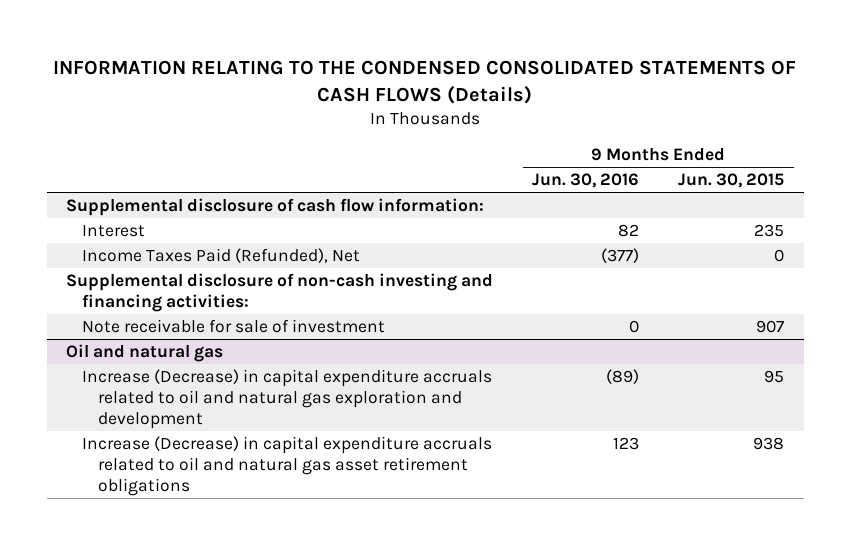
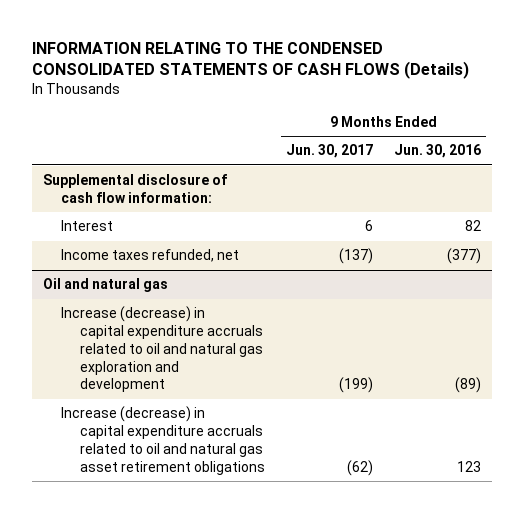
[678,173,785,189] Jun. 30, 2015 -> none
none -> [286,144,374,159] Jun. 30, 2017
[66,273,494,312] Supplemental disclosure of non-cash investing and financing activities: -> none
[82,319,386,334] Note receivable for sale of investment -> none
[82,248,361,264] Income Taxes Paid (Refunded), Net -> [61,249,240,263] Income taxes refunded, net
[82,369,493,429] Increase (Decrease) in capital expenditure accruals related to oil and natural gas exploration and development -> [61,306,264,393] Increase (decrease) in capital expenditure accruals related to oil and natural gas exploration and development
[82,436,493,496] Increase (Decrease) in capital expenditure accruals related to oil and natural gas asset retirement obligations -> [61,406,266,475] Increase (decrease) in capital expenditure accruals related to oil and natural gas asset retirement obligations

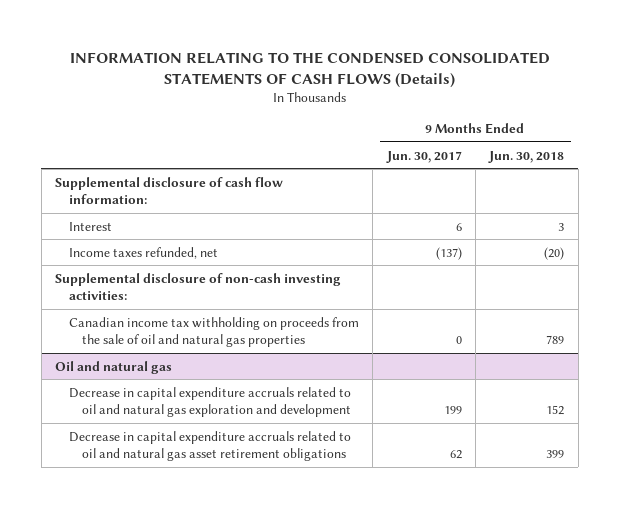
[394,144,482,159] Jun. 30, 2016 -> none
none -> [488,150,565,163] Jun. 30, 2018
none -> [55,272,342,301] Supplemental disclosure of non-cash investing activities:
none -> [68,316,359,348] Canadian income tax withholding on proceeds from the sale of oil and natural gas properties
[61,306,264,393] Increase (decrease) in capital expenditure accruals related to oil and natural gas exploration and development -> [68,386,351,418] Decrease in capital expenditure accruals related to oil and natural gas exploration and development
[339,377,374,394] (199) -> [443,406,462,415] 199
[61,406,266,475] Increase (decrease) in capital expenditure accruals related to oil and natural gas asset retirement obligations -> [68,430,351,462] Decrease in capital expenditure accruals related to oil and natural gas asset retirement obligations
[347,459,374,476] (62) -> [449,450,462,460] 62

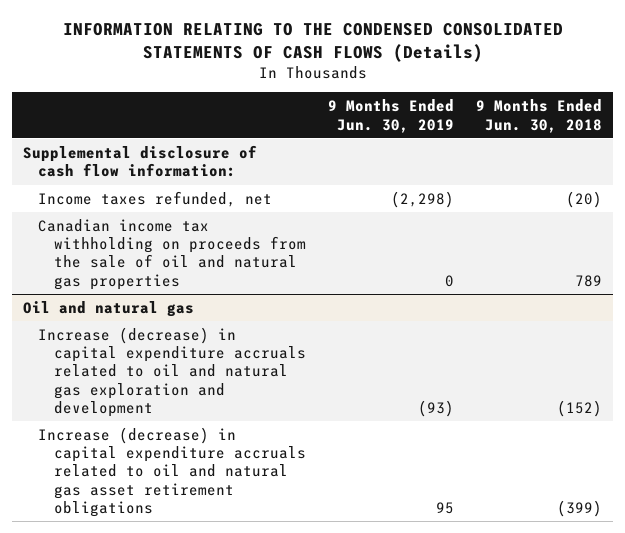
[385,150,462,163] Jun. 30, 2017 -> none
none -> [327,99,454,133] 9 Months Ended Jun. 30, 2019
[68,221,112,231] Interest -> none
[55,272,342,301] Supplemental disclosure of non-cash investing activities: -> none
[68,386,351,418] Decrease in capital expenditure accruals related to oil and natural gas exploration and development -> [38,326,306,417] Increase (decrease) in capital expenditure accruals related to oil and natural gas exploration and development
[546,405,565,416] 152 -> [557,399,603,417] (152)
[68,430,351,462] Decrease in capital expenditure accruals related to oil and natural gas asset retirement obligations -> [38,426,306,517] Increase (decrease) in capital expenditure accruals related to oil and natural gas asset retirement obligations
[546,450,565,459] 399 -> [557,499,603,517] (399)

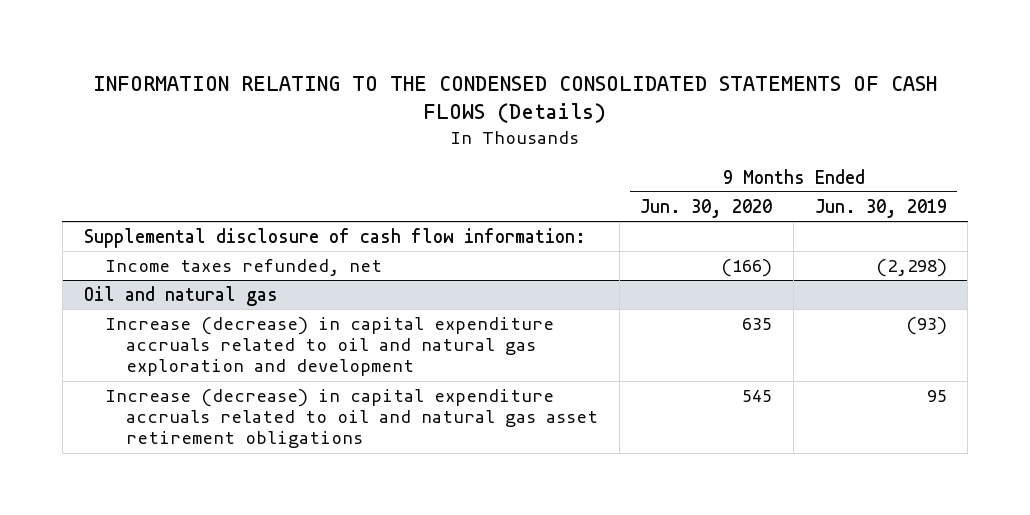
[476,99,603,133] 9 Months Ended Jun. 30, 2018 -> none
none -> [640,199,773,219] Jun. 30, 2020
[38,218,306,290] Canadian income tax withholding on proceeds from the sale of oil and natural gas properties -> none

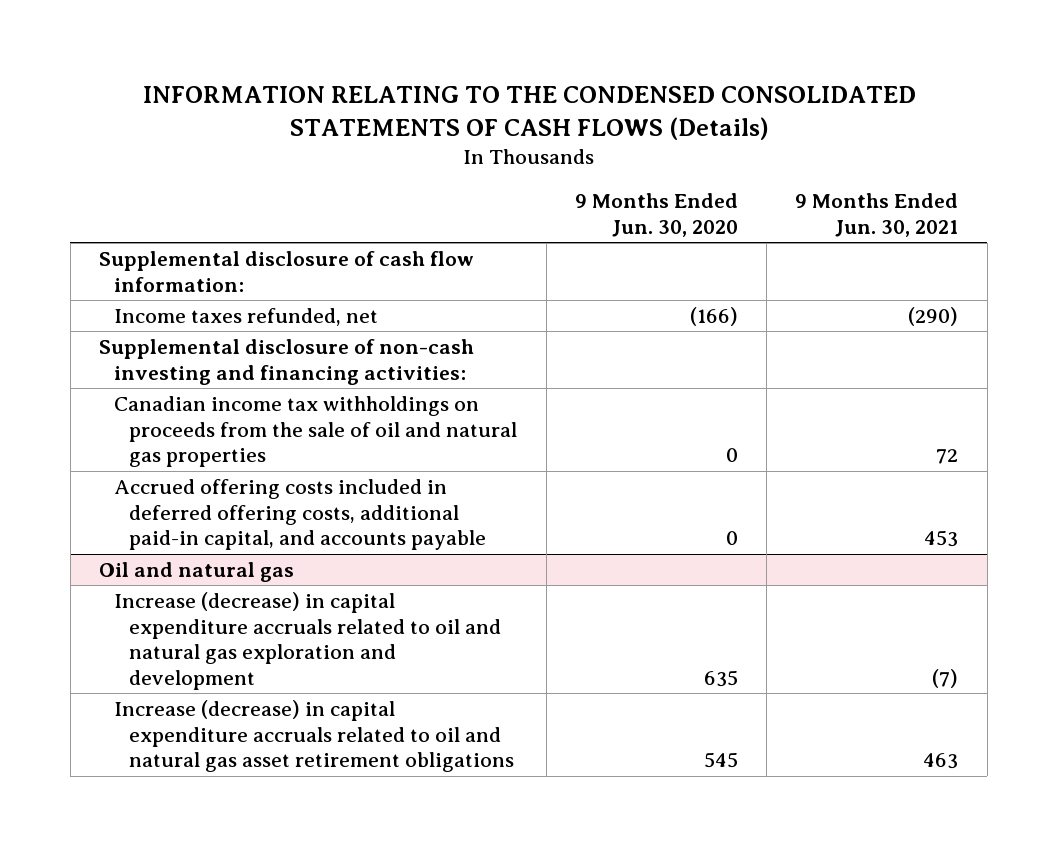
[814,199,947,219] Jun. 30, 2019 -> none
none -> [795,193,959,238] 9 Months Ended Jun. 30, 2021
none -> [99,338,475,385] Supplemental disclosure of non-cash investing and financing activities:
none -> [114,395,518,468] Canadian income tax withholdings on proceeds from the sale of oil and natural gas properties
none -> [114,478,487,551] Accrued offering costs included in deferred offering costs, additional paid-in capital, and accounts payable

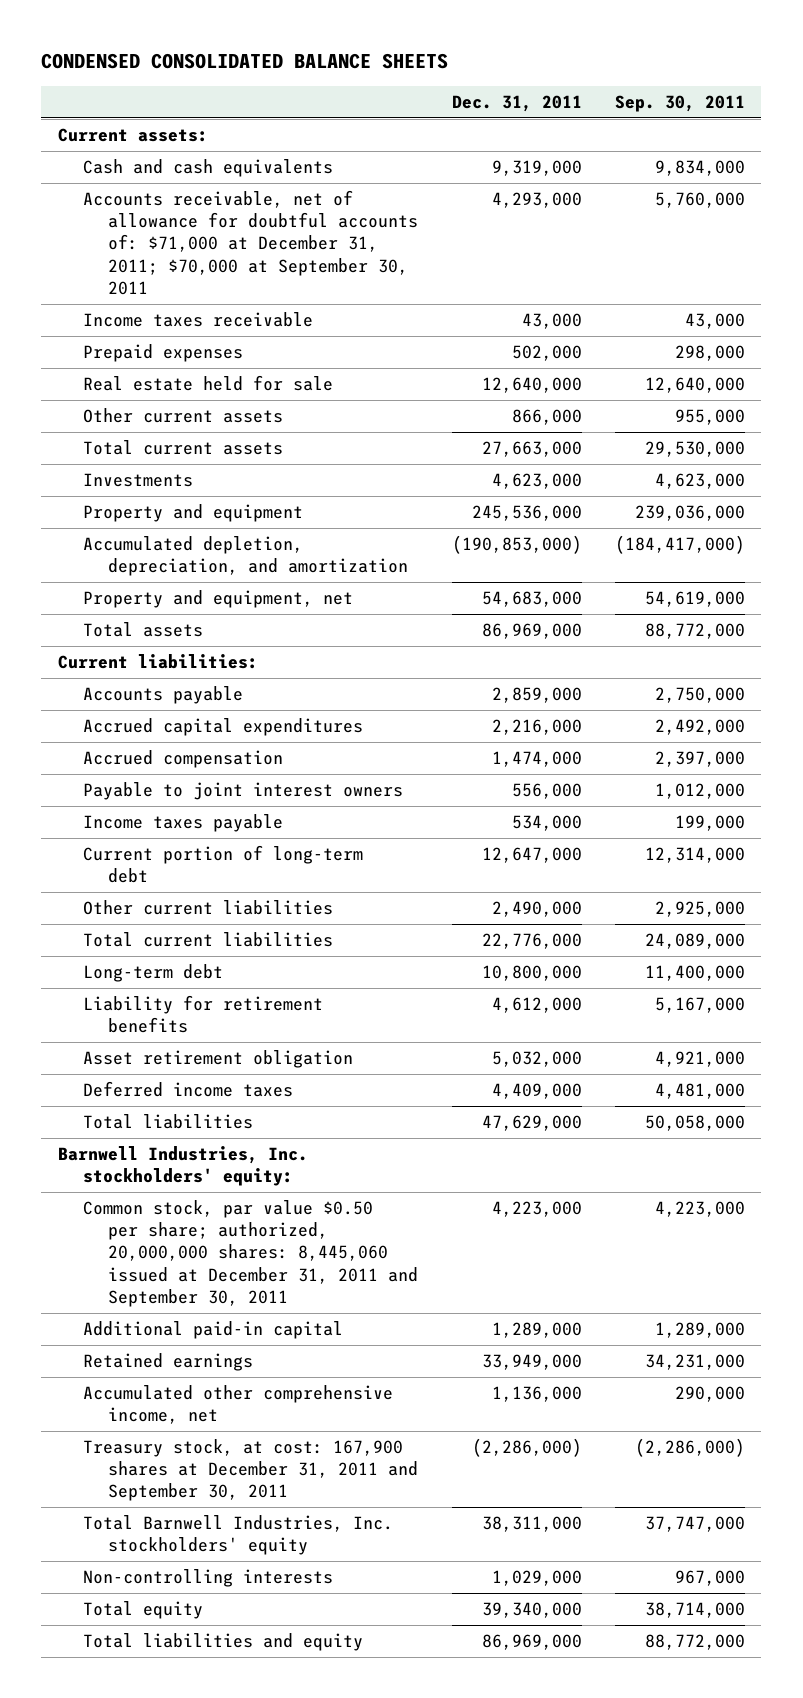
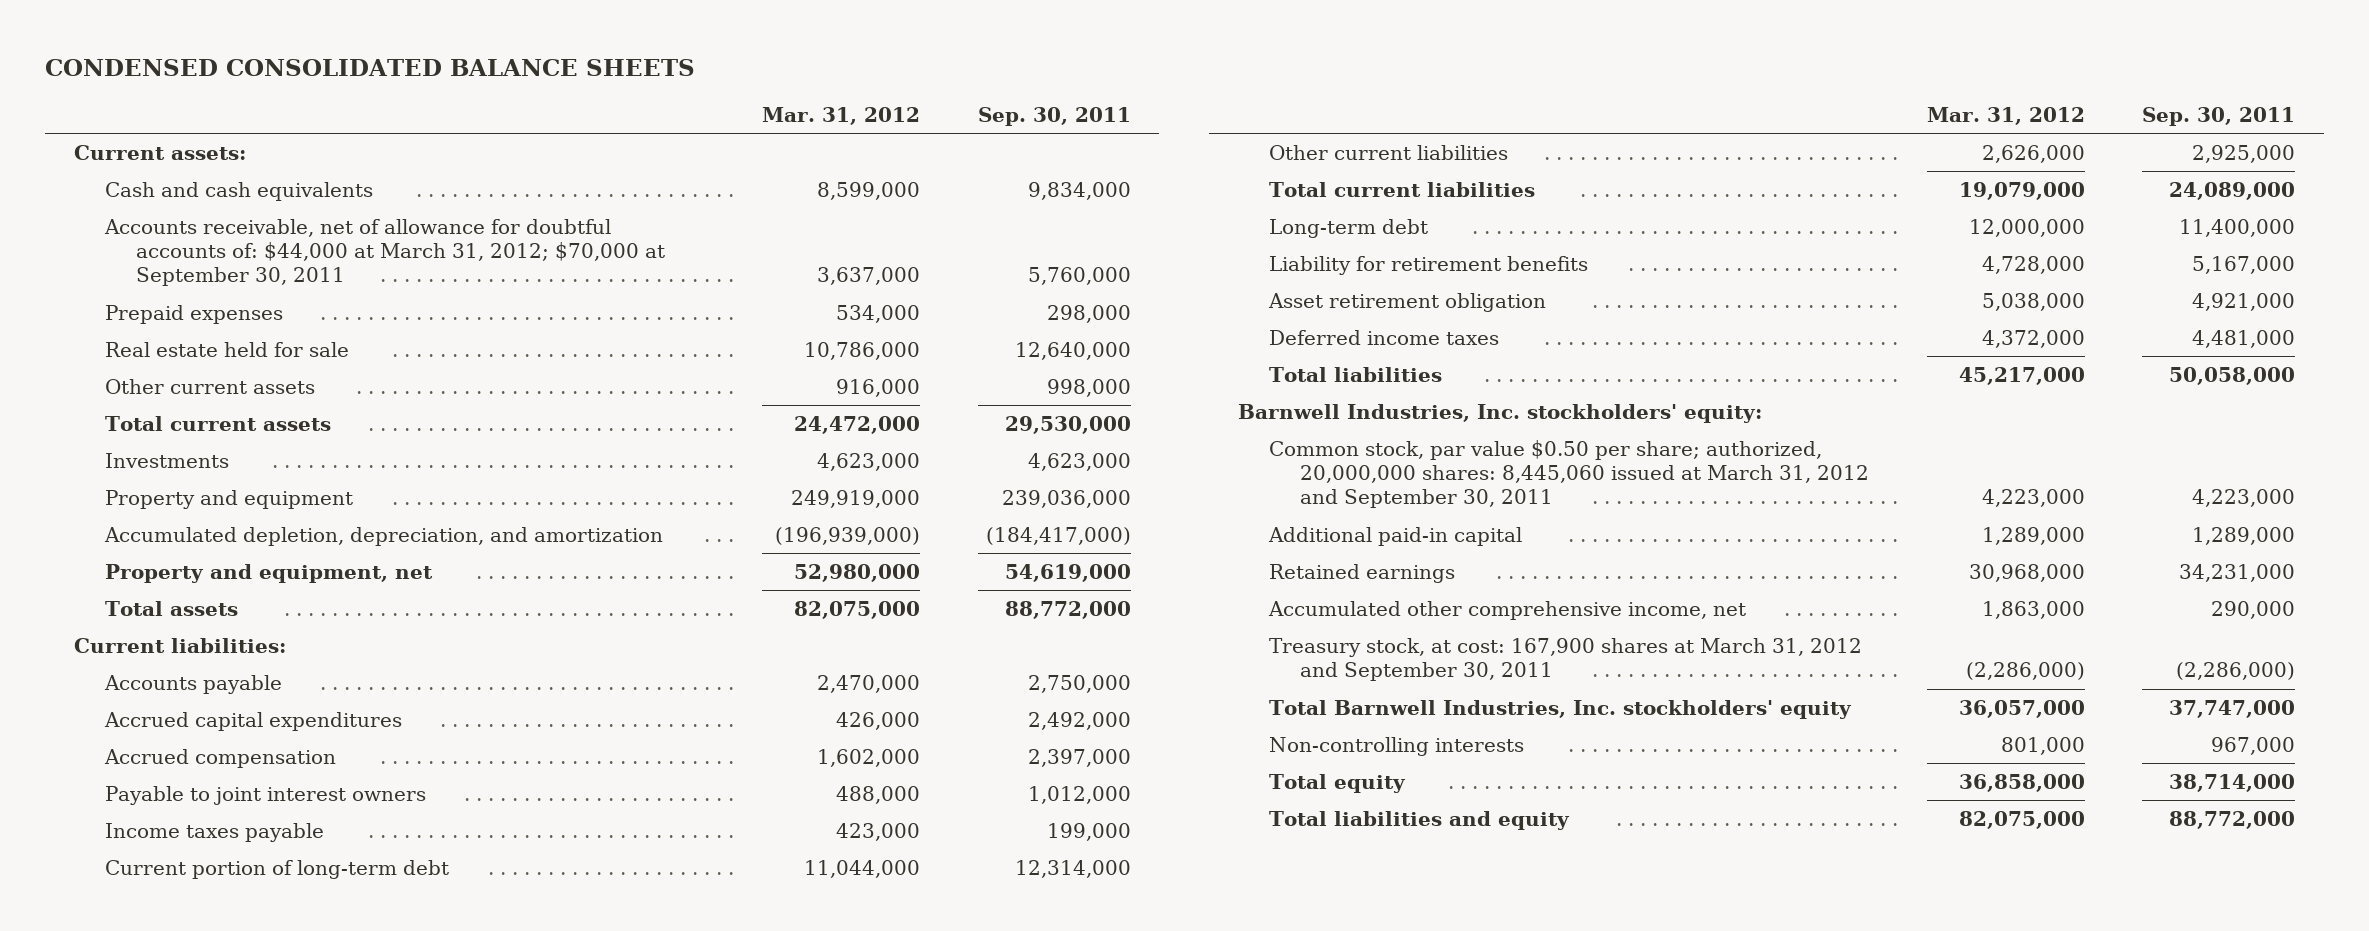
[451,94,582,112] Dec. 31, 2011 -> none
none -> [762,106,921,125] Mar. 31, 2012
[83,311,314,327] Income taxes receivable -> none
[83,189,419,295] Accounts receivable, net of allowance for doubtful accounts of: $71,000 at December 31, 2011; $70,000 at September 30, 2011 -> [103,218,666,287] Accounts receivable, net of allowance for doubtful accounts of: $44,000 at March 31, 2012; $70,000 at September 30, 2011
[674,408,745,425] 955,000 -> [1046,378,1131,397] 998,000
[83,1199,419,1307] Common stock, par value $0.50 per share; authorized, 20,000,000 shares: 8,445,060 issued at December 31, 2011 and September 30, 2011 -> [1269,439,1870,509] Common stock, par value $0.50 per share; authorized, 20,000,000 shares: 8,445,060 issued at March 31, 2012 and September 30, 2011
[83,1438,419,1502] Treasury stock, at cost: 167,900 shares at December 31, 2011 and September 30, 2011 -> [1269,637,1863,682] Treasury stock, at cost: 167,900 shares at March 31, 2012 and September 30, 2011

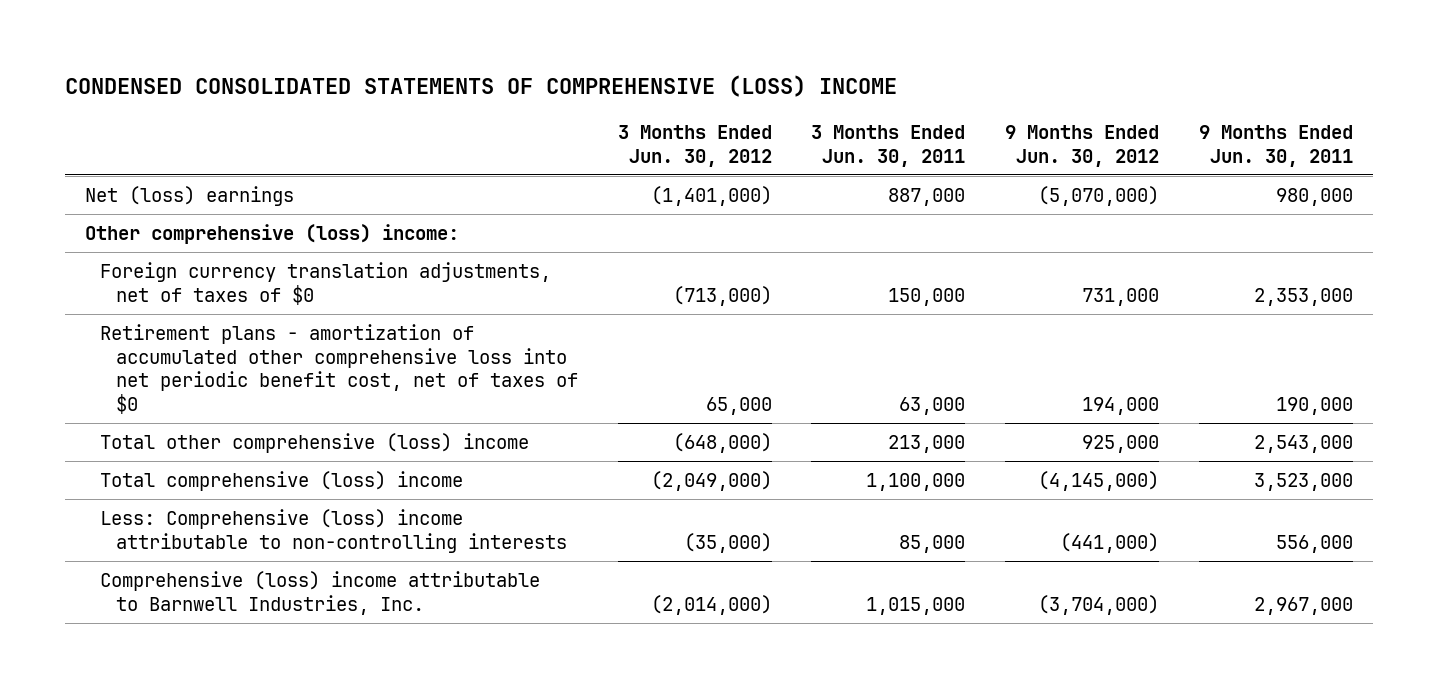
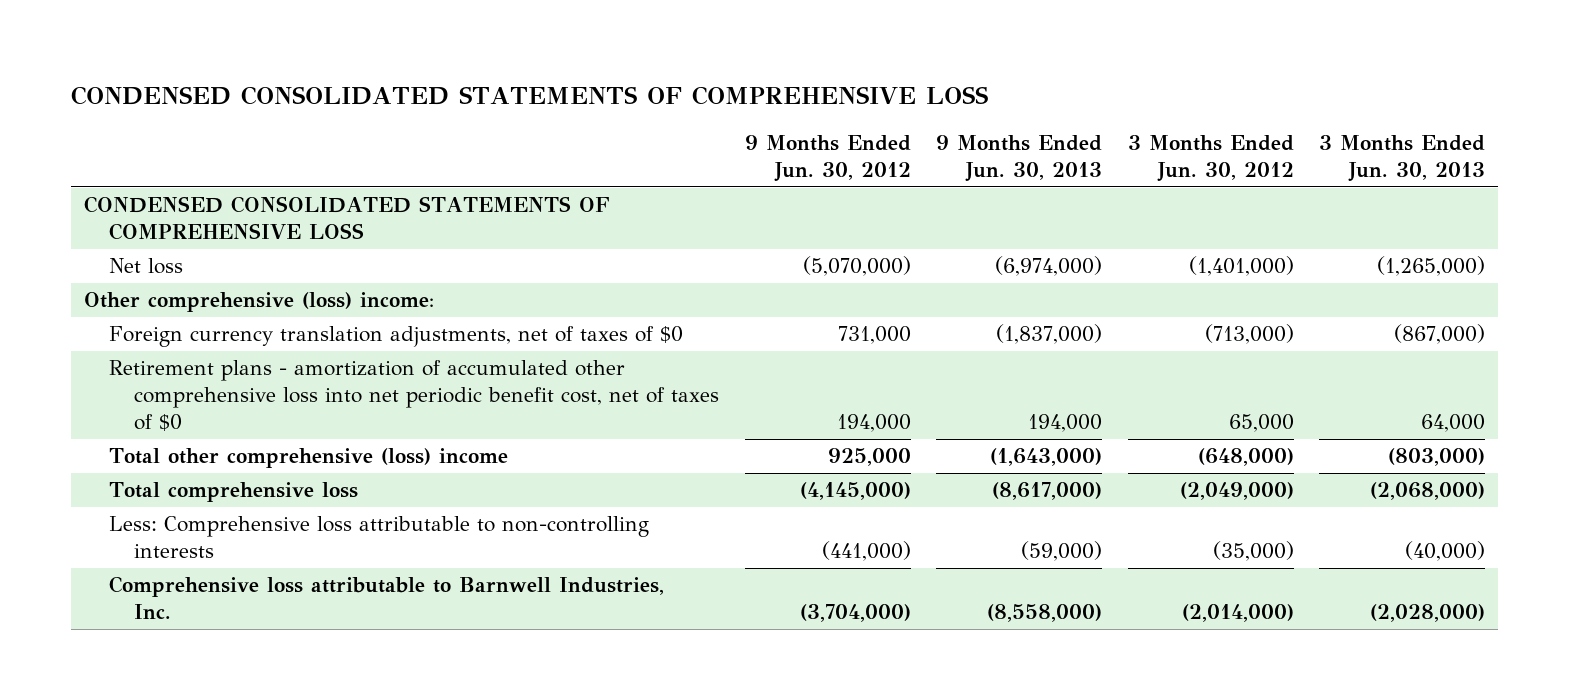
[64,75,897,98] CONDENSED CONSOLIDATED STATEMENTS OF COMPREHENSIVE (LOSS) INCOME -> [71,86,989,106] CONDENSED CONSOLIDATED STATEMENTS OF COMPREHENSIVE LOSS
[811,124,966,167] 3 Months Ended Jun. 30, 2011 -> none
[1198,124,1353,167] 9 Months Ended Jun. 30, 2011 -> none
none -> [936,134,1103,182] 9 Months Ended Jun. 30, 2013
none -> [1319,134,1486,182] 3 Months Ended Jun. 30, 2013
none -> [84,196,611,241] CONDENSED CONSOLIDATED STATEMENTS OF COMPREHENSIVE LOSS
[84,185,294,206] Net (loss) earnings -> [109,258,184,275] Net loss
[100,470,464,491] Total comprehensive (loss) income -> [109,482,359,503] Total comprehensive loss
[100,508,567,553] Less: Comprehensive (loss) income attributable to non-controlling interests -> [109,516,650,559] Less: Comprehensive loss attributable to non-controlling interests
[100,570,541,615] Comprehensive (loss) income attributable to Barnwell Industries, Inc. -> [109,576,665,620] Comprehensive loss attributable to Barnwell Industries, Inc.

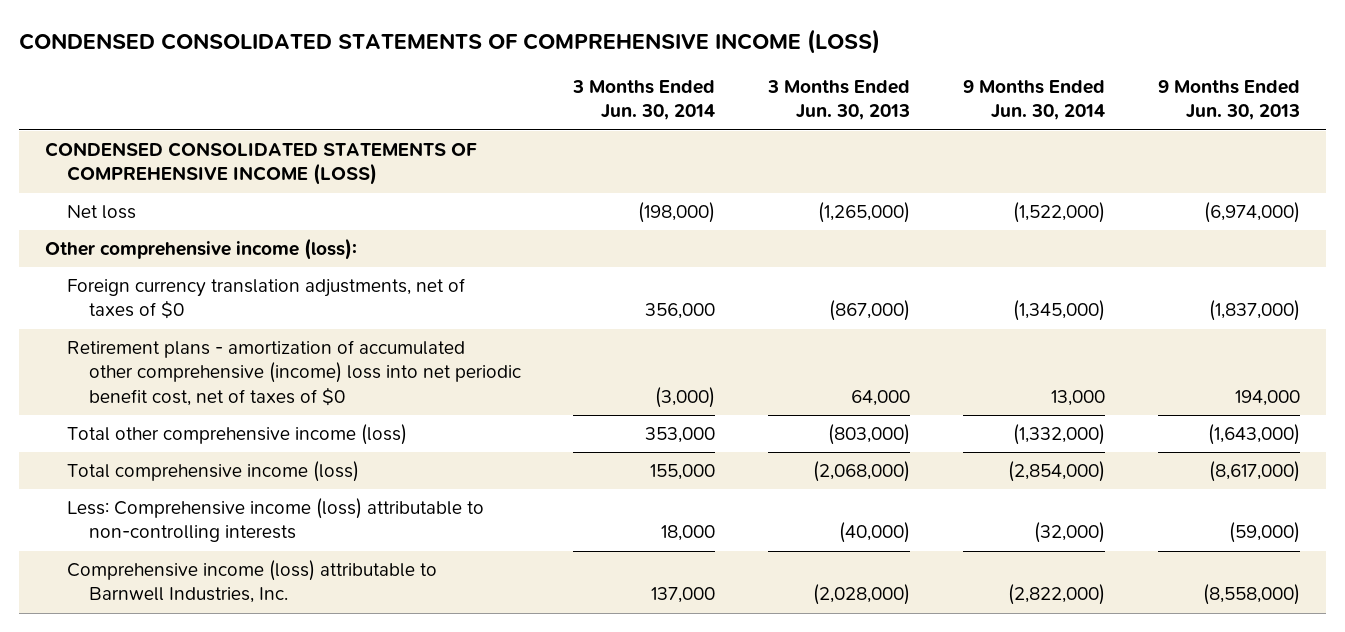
[71,86,989,106] CONDENSED CONSOLIDATED STATEMENTS OF COMPREHENSIVE LOSS -> [19,28,881,54] CONDENSED CONSOLIDATED STATEMENTS OF COMPREHENSIVE INCOME (LOSS)
[744,134,911,182] 9 Months Ended Jun. 30, 2012 -> none
[1127,134,1294,182] 3 Months Ended Jun. 30, 2012 -> none
none -> [572,80,716,121] 3 Months Ended Jun. 30, 2014
none -> [962,80,1105,121] 9 Months Ended Jun. 30, 2014
[84,196,611,241] CONDENSED CONSOLIDATED STATEMENTS OF COMPREHENSIVE LOSS -> [45,142,478,186] CONDENSED CONSOLIDATED STATEMENTS OF COMPREHENSIVE INCOME (LOSS)
[84,292,435,313] Other comprehensive (loss) income: -> [45,238,358,261] Other comprehensive income (loss):
[109,360,720,432] Retirement plans - amortization of accumulated other comprehensive loss into net periodic benefit cost, net of taxes of $0 -> [67,340,521,406] Retirement plans - amortization of accumulated other comprehensive (income) loss into net periodic benefit cost, net of taxes of $0
[109,448,509,469] Total other comprehensive (loss) income -> [67,424,408,446] Total other comprehensive income (loss)
[109,482,359,503] Total comprehensive loss -> [67,461,360,483] Total comprehensive income (loss)
[109,516,650,559] Less: Comprehensive loss attributable to non-controlling interests -> [67,498,485,543] Less: Comprehensive income (loss) attributable to non-controlling interests
[109,576,665,620] Comprehensive loss attributable to Barnwell Industries, Inc. -> [67,560,438,604] Comprehensive income (loss) attributable to Barnwell Industries, Inc.

